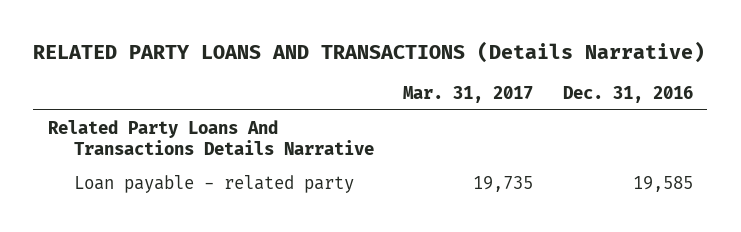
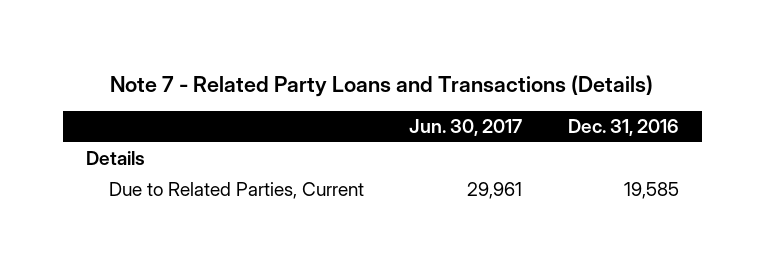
[33,41,706,64] RELATED PARTY LOANS AND TRANSACTIONS (Details Narrative) -> [110,74,654,97] Note 7 - Related Party Loans and Transactions (Details)
[403,85,534,103] Mar. 31, 2017 -> none
none -> [409,119,523,137] Jun. 30, 2017
[47,119,374,156] Related Party Loans And Transactions Details Narrative -> none
none -> [85,151,145,166] Details
[73,174,354,193] Loan payable - related party -> [108,182,364,200] Due to Related Parties, Current

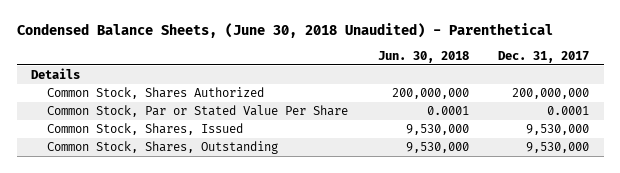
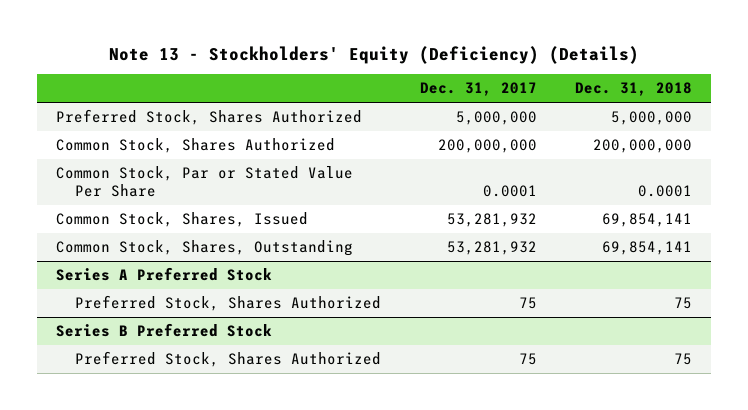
[16,23,553,39] Condensed Balance Sheets, (June 30, 2018 Unaudited) - Parenthetical -> [109,45,640,64] Note 13 - Stockholders' Equity (Deficiency) (Details)
[377,51,469,64] Jun. 30, 2018 -> none
none -> [575,82,693,97] Dec. 31, 2018
[31,68,81,80] Details -> none
none -> [55,109,362,126] Preferred Stock, Shares Authorized
[526,124,590,136] 9,530,000 -> [446,213,537,228] 53,281,932
[526,142,590,154] 9,530,000 -> [446,241,537,256] 53,281,932
none -> [55,267,272,282] Series A Preferred Stock
none -> [75,295,382,312] Preferred Stock, Shares Authorized
none -> [55,323,272,338] Series B Preferred Stock
none -> [75,351,382,368] Preferred Stock, Shares Authorized

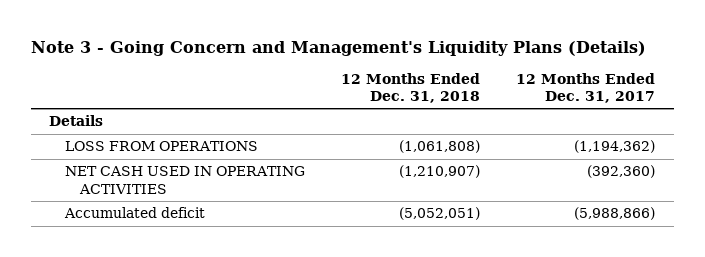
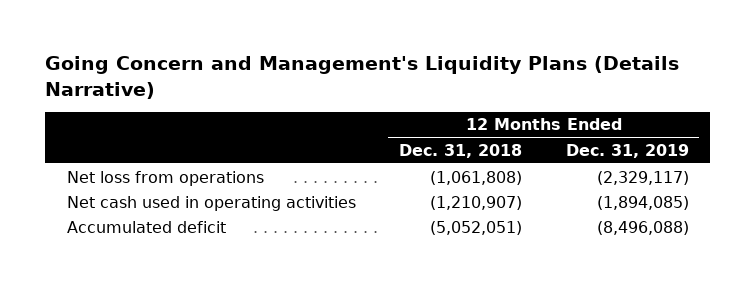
[30,40,646,56] Note 3 - Going Concern and Management's Liquidity Plans (Details) -> [45,56,680,99] Going Concern and Management's Liquidity Plans (Details Narrative)
[516,73,656,104] 12 Months Ended Dec. 31, 2017 -> none
none -> [565,143,689,158] Dec. 31, 2019
[49,115,104,127] Details -> none
[64,141,258,152] LOSS FROM OPERATIONS -> [66,170,264,186] Net loss from operations
[64,166,305,194] NET CASH USED IN OPERATING ACTIVITIES -> [66,195,356,211] Net cash used in operating activities

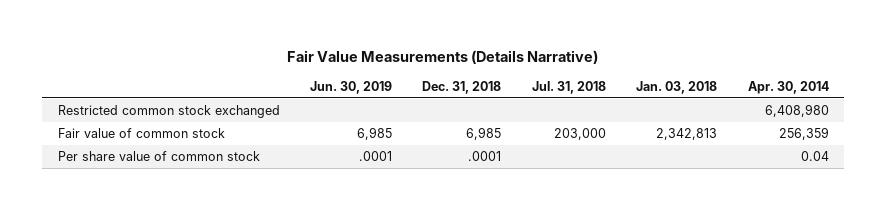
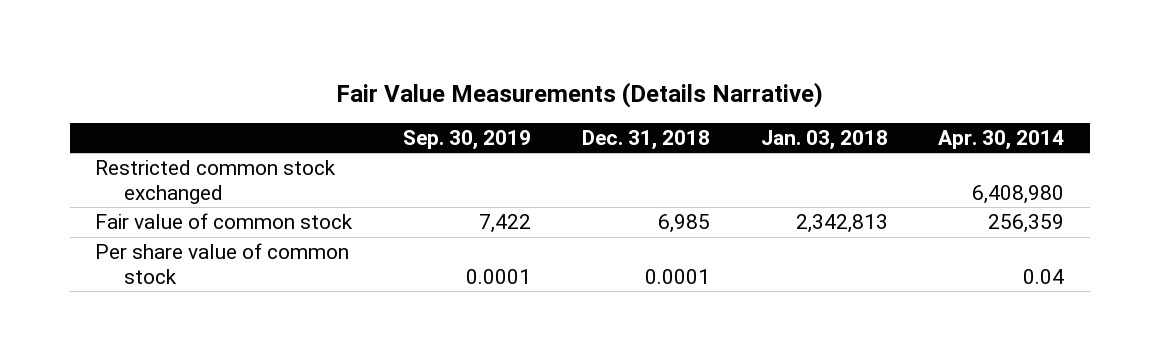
[310,80,393,94] Jun. 30, 2019 -> none
[531,80,606,94] Jul. 31, 2018 -> none
none -> [402,129,531,150] Sep. 30, 2019
[468,151,502,162] .0001 -> [644,268,710,284] 0.0001

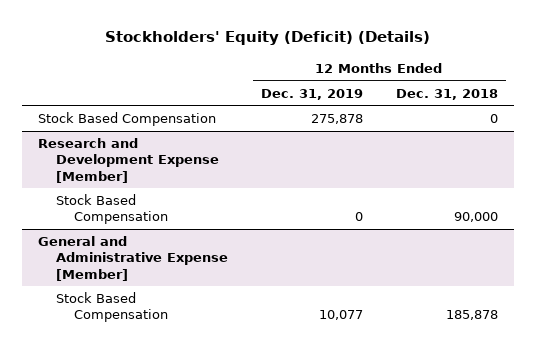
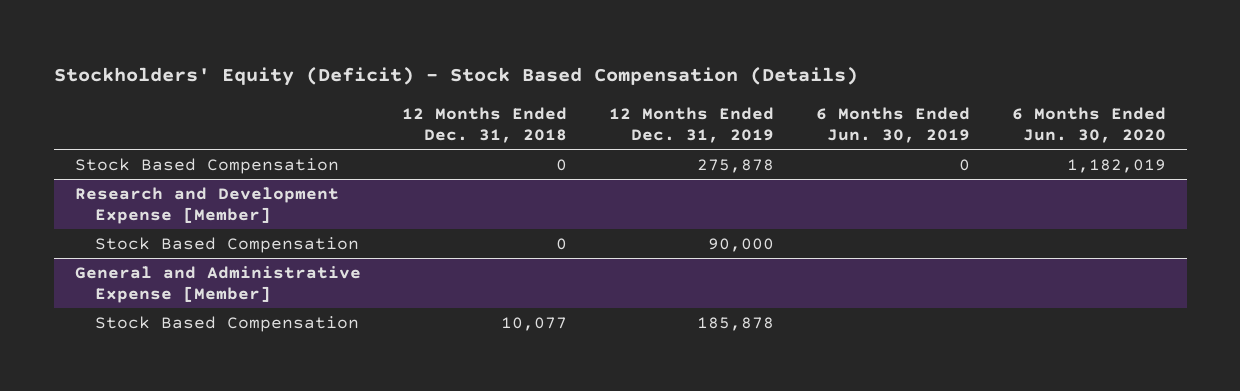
[104,31,430,46] Stockholders' Equity (Deficit) (Details) -> [53,67,858,87] Stockholders' Equity (Deficit) - Stock Based Compensation (Details)
none -> [815,106,970,143] 6 Months Ended Jun. 30, 2019
none -> [1011,106,1166,143] 6 Months Ended Jun. 30, 2020
[354,212,363,222] 0 -> [708,237,775,252] 90,000
[453,212,498,223] 90,000 -> [556,237,568,250] 0
[318,310,363,321] 10,077 -> [697,316,775,331] 185,878
[445,310,498,321] 185,878 -> [501,316,568,331] 10,077

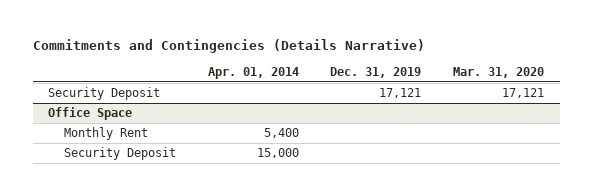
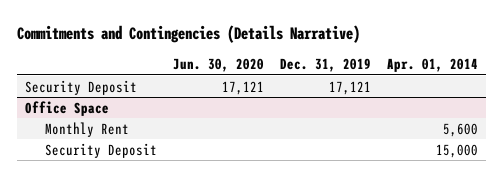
[452,66,544,78] Mar. 31, 2020 -> none
none -> [173,58,265,73] Jun. 30, 2020
[263,128,299,139] 5,400 -> [443,122,479,137] 5,600

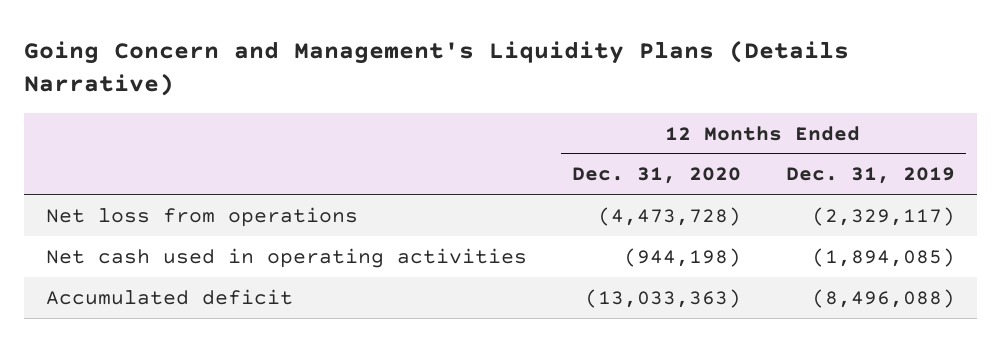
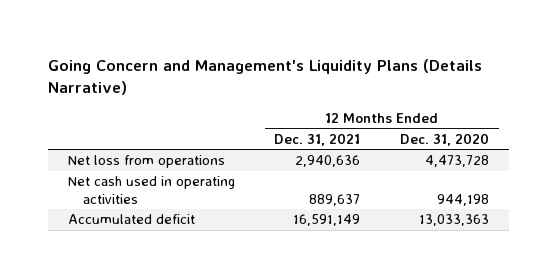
[785,167,955,185] Dec. 31, 2019 -> none
none -> [274,132,361,146] Dec. 31, 2021
[598,206,742,226] (4,473,728) -> [424,155,489,168] 4,473,728
[624,247,742,267] (944,198) -> [436,193,489,206] 944,198
[585,288,742,308] (13,033,363) -> [418,214,489,227] 13,033,363

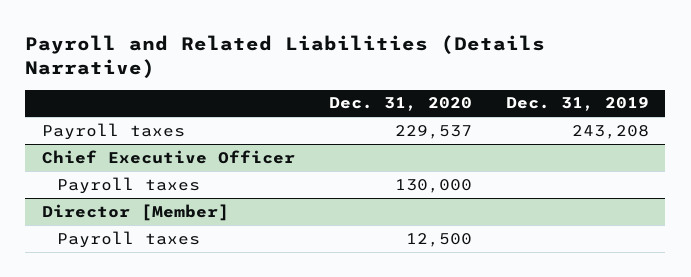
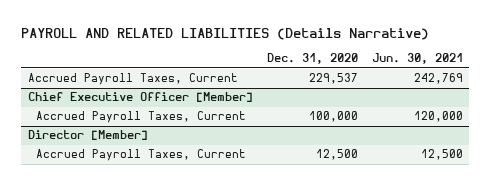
[25,34,546,78] Payroll and Related Liabilities (Details Narrative) -> [21,28,430,41] PAYROLL AND RELATED LIABILITIES (Details Narrative)
[505,97,649,112] Dec. 31, 2019 -> none
none -> [371,53,463,65] Jun. 30, 2021
[42,122,186,140] Payroll taxes -> [28,73,239,86] Accrued Payroll Taxes, Current
[42,149,296,164] Chief Executive Officer -> [28,92,254,103] Chief Executive Officer [Member]
[56,176,200,194] Payroll taxes -> [35,111,246,124] Accrued Payroll Taxes, Current
[394,178,472,193] 130,000 -> [308,111,358,123] 100,000
[56,230,200,248] Payroll taxes -> [35,149,246,162] Accrued Payroll Taxes, Current

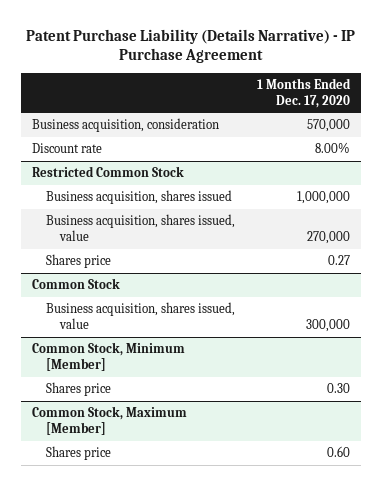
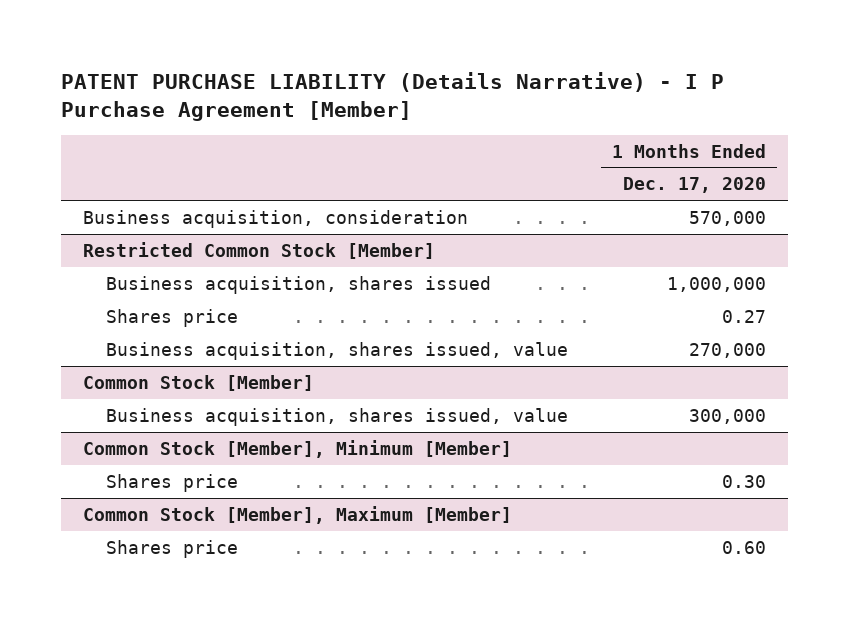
[26,28,356,64] Patent Purchase Liability (Details Narrative) - IP Purchase Agreement -> [61,72,725,122] PATENT PURCHASE LIABILITY (Details Narrative) - I P Purchase Agreement [Member]
[32,143,103,154] Discount rate -> none
[32,166,185,178] Restricted Common Stock -> [83,241,436,259] Restricted Common Stock [Member]
[46,214,236,242] Business acquisition, shares issued, value -> none
none -> [105,341,568,360] Business acquisition, shares issued, value
[32,278,121,290] Common Stock -> [83,374,315,391] Common Stock [Member]
[32,342,186,372] Common Stock, Minimum [Member] -> [83,439,513,458] Common Stock [Member], Minimum [Member]
[32,406,188,436] Common Stock, Maximum [Member] -> [83,505,513,524] Common Stock [Member], Maximum [Member]

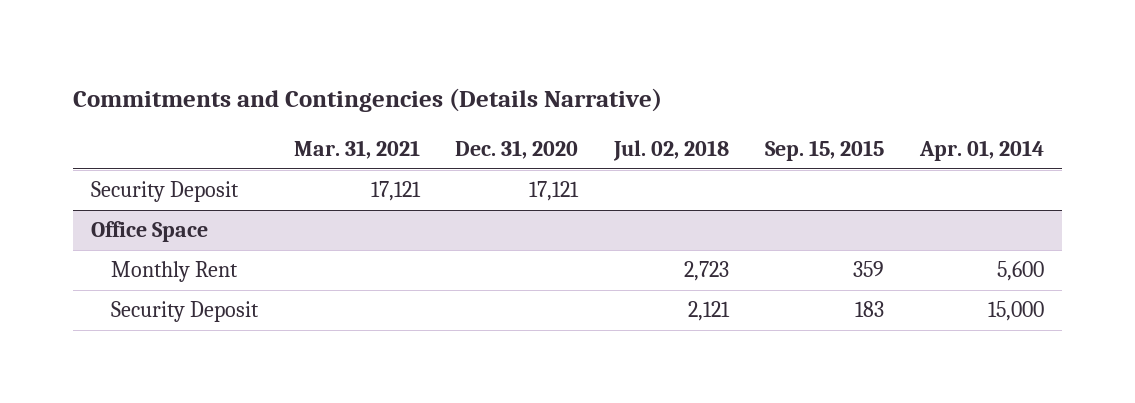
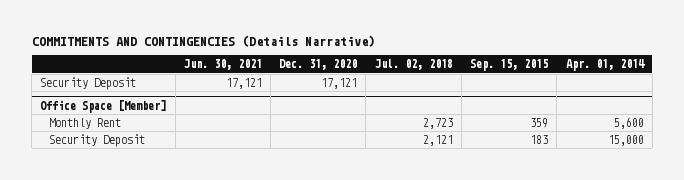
[73,87,663,112] Commitments and Contingencies (Details Narrative) -> [31,35,375,48] COMMITMENTS AND CONTINGENCIES (Details Narrative)
[293,140,420,160] Mar. 31, 2021 -> none
none -> [183,59,262,71] Jun. 30, 2021
[91,221,209,243] Office Space -> [40,99,167,113] Office Space [Member]

